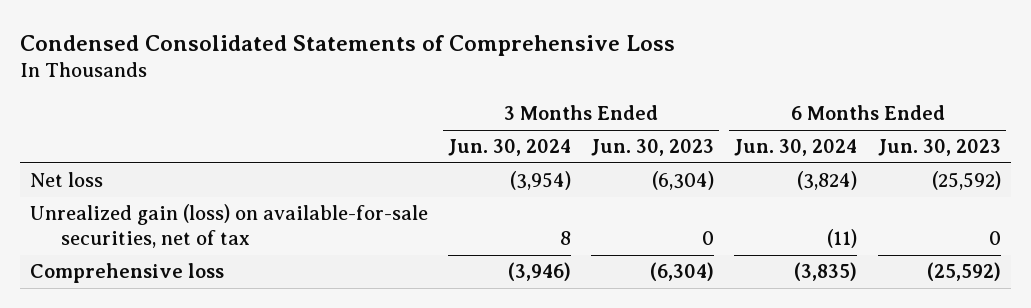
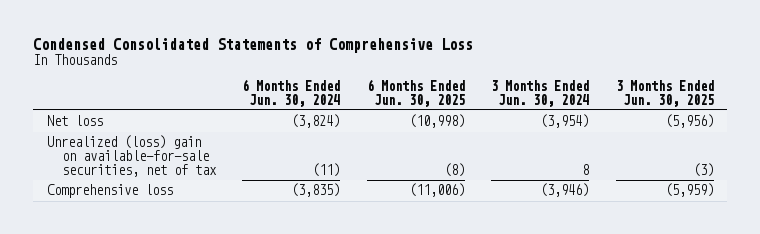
[591,139,715,157] Jun. 30, 2023 -> none
[877,139,1001,157] Jun. 30, 2023 -> none
none -> [366,78,465,107] 6 Months Ended Jun. 30, 2025
none -> [615,79,714,107] 3 Months Ended Jun. 30, 2025
[30,204,429,249] Unrealized gain (loss) on available-for-sale securities, net of tax -> [46,135,217,177] Unrealized (loss) gain on available-for-sale securities, net of tax

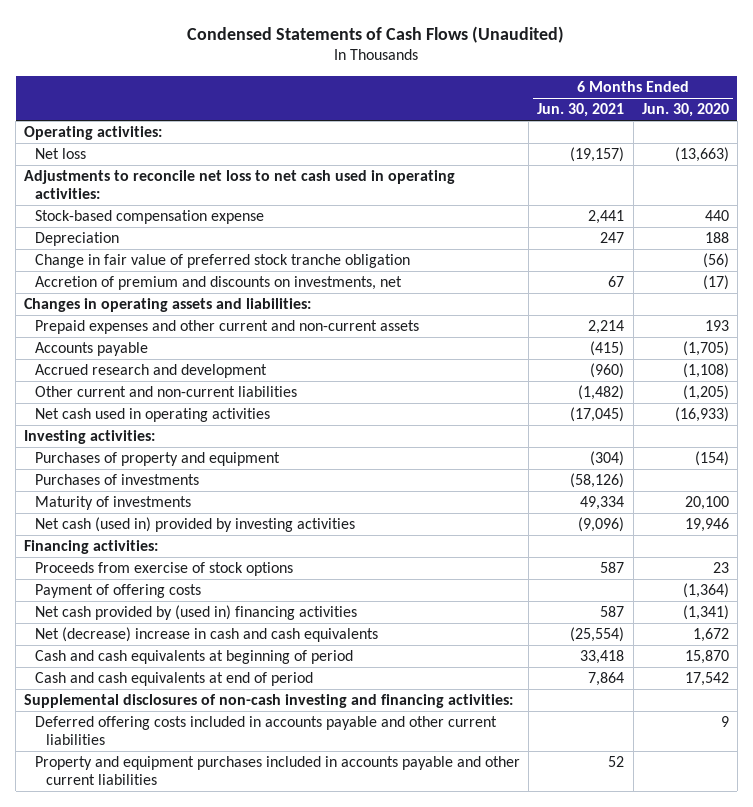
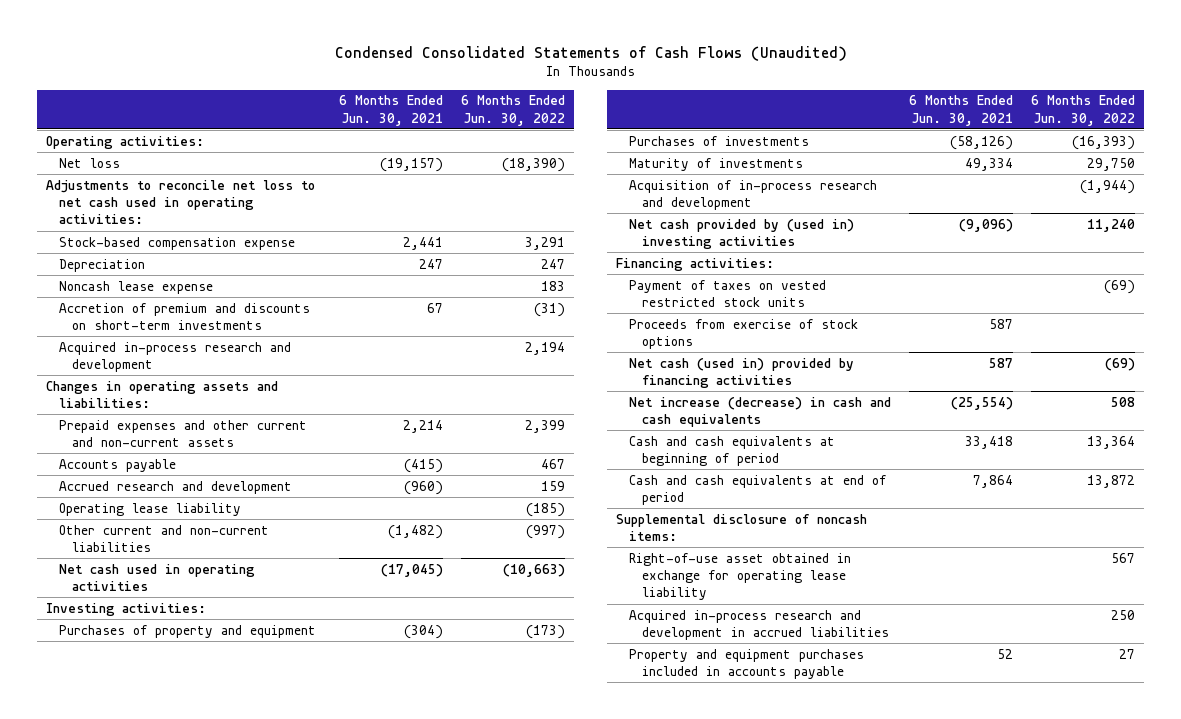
[187,25,565,43] Condensed Statements of Cash Flows (Unaudited) -> [334,46,847,62] Condensed Consolidated Statements of Cash Flows (Unaudited)
[641,103,729,118] Jun. 30, 2020 -> none
none -> [460,95,565,126] 6 Months Ended Jun. 30, 2022
[35,254,411,269] Change in fair value of preferred stock tranche obligation -> none
none -> [59,280,214,294] Noncash lease expense
[35,276,403,291] Accretion of premium and discounts on investments, net -> [59,302,311,330] Accretion of premium and discounts on short-term investments
none -> [59,341,292,372] Acquired in-process research and development
none -> [59,502,242,516] Operating lease liability
none -> [629,179,878,210] Acquisition of in-process research and development
[35,517,356,533] Net cash (used in) provided by investing activities -> [629,218,855,249] Net cash provided by (used in) investing activities
none -> [629,279,827,307] Payment of taxes on vested restricted stock units
[35,584,202,599] Payment of offering costs -> none
[35,605,358,621] Net cash provided by (used in) financing activities -> [629,357,855,388] Net cash (used in) provided by financing activities
[35,627,379,643] Net (decrease) increase in cash and cash equivalents -> [629,396,892,427] Net increase (decrease) in cash and cash equivalents
[35,716,498,746] Deferred offering costs included in accounts payable and other current liabilities -> none
[24,694,514,709] Supplemental disclosures of non-cash investing and financing activities: -> [616,513,868,541] Supplemental disclosure of noncash items:
none -> [629,552,852,601] Right-of-use asset obtained in exchange for operating lease liability
none -> [629,609,889,640] Acquired in-process research and development in accrued liabilities
[35,756,521,786] Property and equipment purchases included in accounts payable and other current liabilities -> [629,648,865,679] Property and equipment purchases included in accounts payable

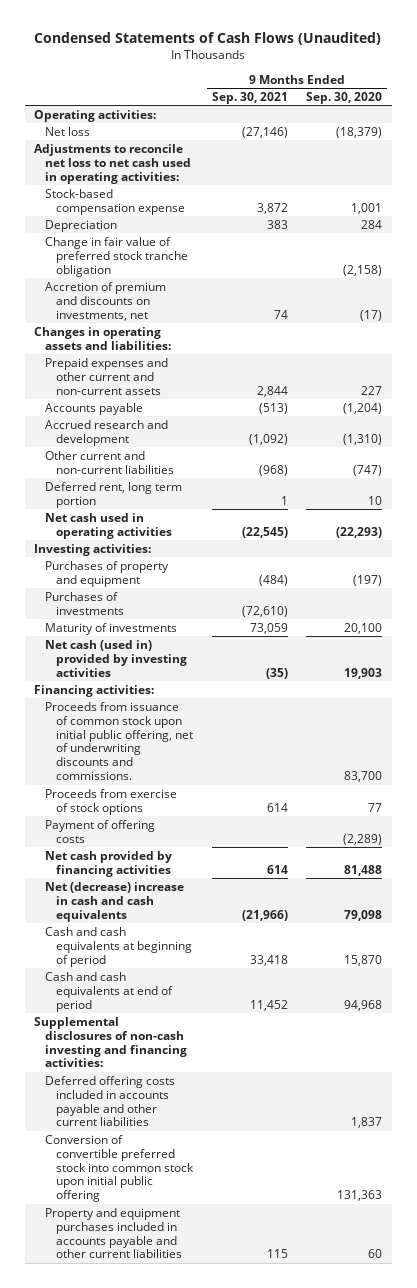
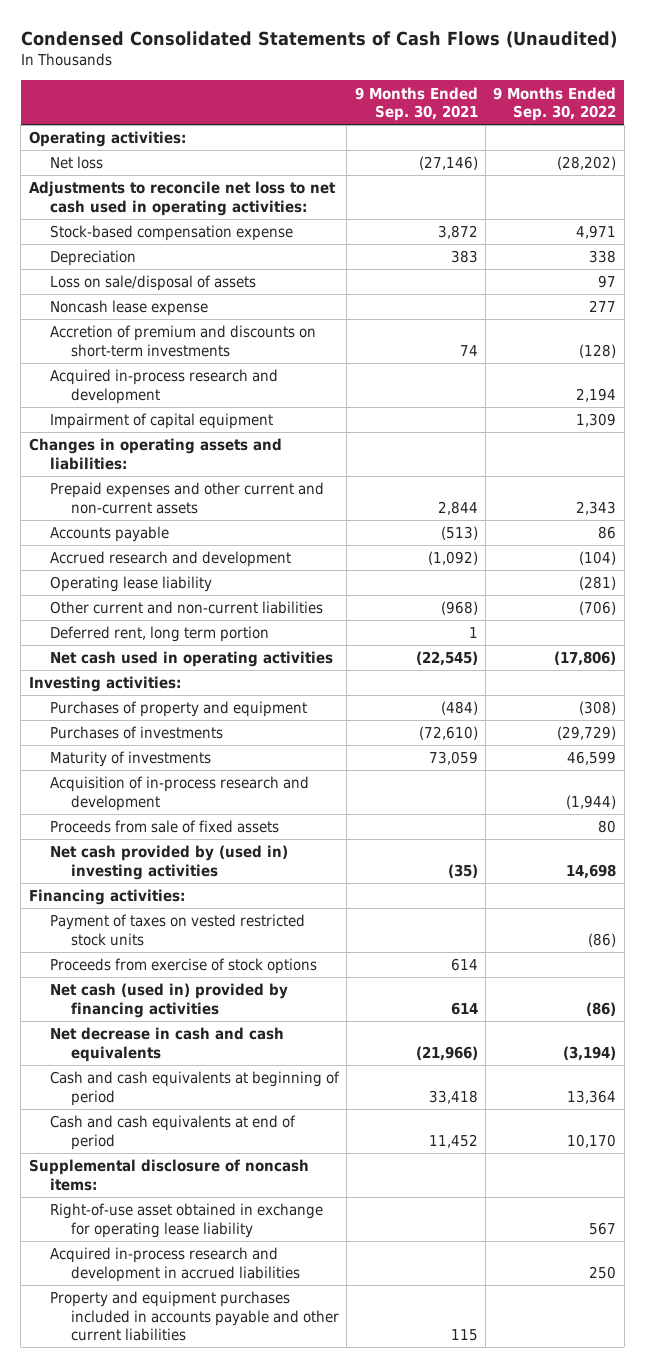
[34,32,382,46] Condensed Statements of Cash Flows (Unaudited) -> [20,30,617,48] Condensed Consolidated Statements of Cash Flows (Unaudited)
[306,91,383,104] Sep. 30, 2020 -> none
none -> [493,86,617,122] 9 Months Ended Sep. 30, 2022
[45,236,189,277] Change in fair value of preferred stock tranche obligation -> none
none -> [49,275,256,292] Loss on sale/disposal of assets
none -> [49,300,208,317] Noncash lease expense
[45,281,167,321] Accretion of premium and discounts on investments, net -> [49,325,316,357] Accretion of premium and discounts on short-term investments
none -> [49,369,278,404] Acquired in-process research and development
none -> [49,413,273,430] Impairment of capital equipment
none -> [49,576,212,593] Operating lease liability
none -> [49,776,309,811] Acquisition of in-process research and development
none -> [49,820,279,834] Proceeds from sale of fixed assets
[45,639,188,677] Net cash (used in) provided by investing activities -> [49,845,288,880] Net cash provided by (used in) investing activities
[45,701,194,781] Proceeds from issuance of common stock upon initial public offering, net of underwriting discounts and commissions. -> none
none -> [49,914,305,946] Payment of taxes on vested restricted stock units
[45,819,156,843] Payment of offering costs -> none
[45,850,173,877] Net cash provided by financing activities -> [49,983,288,1018] Net cash (used in) provided by financing activities
[45,881,185,922] Net (decrease) increase in cash and cash equivalents -> [49,1027,284,1062] Net decrease in cash and cash equivalents
[45,1075,176,1127] Deferred offering costs included in accounts payable and other current liabilities -> none
[45,1134,195,1203] Conversion of convertible preferred stock into common stock upon initial public offering -> none
[34,1016,188,1068] Supplemental disclosures of non-cash investing and financing activities: -> [28,1159,309,1191] Supplemental disclosure of noncash items:
none -> [49,1203,323,1238] Right-of-use asset obtained in exchange for operating lease liability
none -> [49,1247,300,1282] Acquired in-process research and development in accrued liabilities

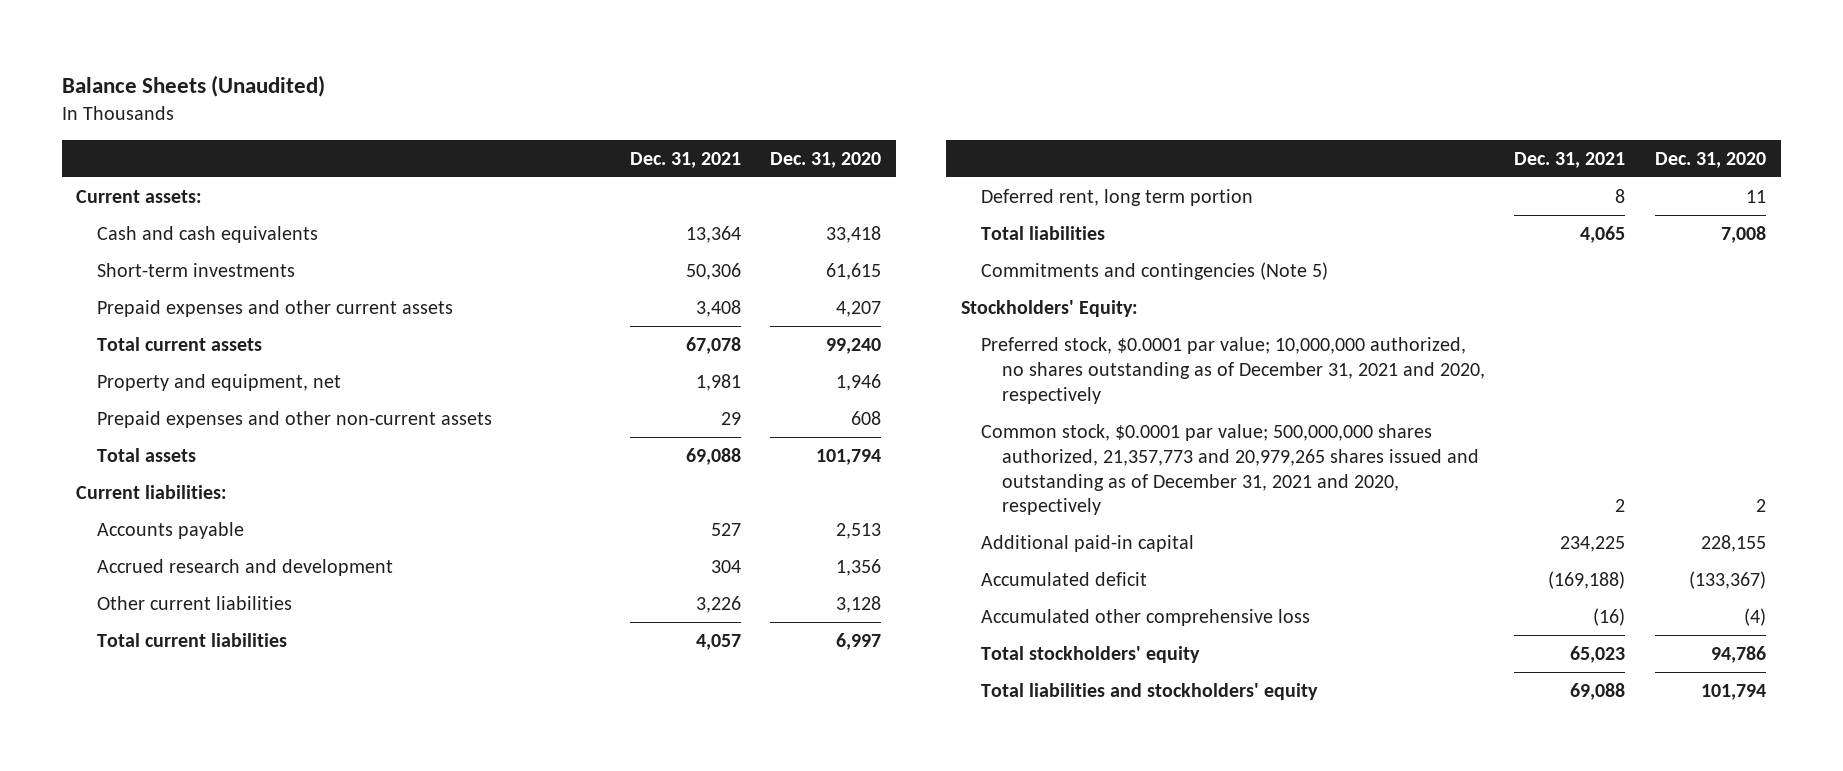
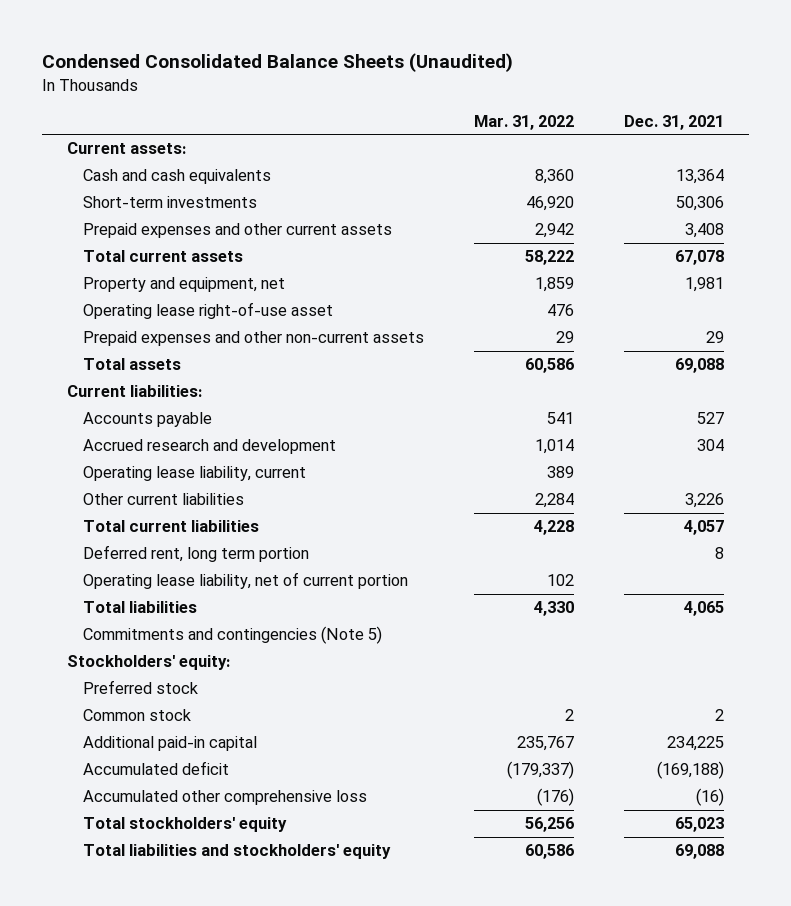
[61,74,325,97] Balance Sheets (Unaudited) -> [42,53,514,73] Condensed Consolidated Balance Sheets (Unaudited)
[770,151,882,168] Dec. 31, 2020 -> none
none -> [474,114,575,130] Mar. 31, 2022
none -> [83,302,334,320] Operating lease right-of-use asset
none -> [83,466,307,482] Operating lease liability, current
none -> [83,572,409,590] Operating lease liability, net of current portion
[961,299,1139,317] Stockholders' Equity: -> [67,655,231,671] Stockholders' equity:
[981,336,1485,404] Preferred stock, $0.0001 par value; 10,000,000 authorized, no shares outstanding as of December 31, 2021 and 2020, respectively -> [83,680,199,695] Preferred stock
[981,423,1479,516] Common stock, $0.0001 par value; 500,000,000 shares authorized, 21,357,773 and 20,979,265 shares issued and outstanding as of December 31, 2021 and 2020, respectively -> [83,709,192,722] Common stock

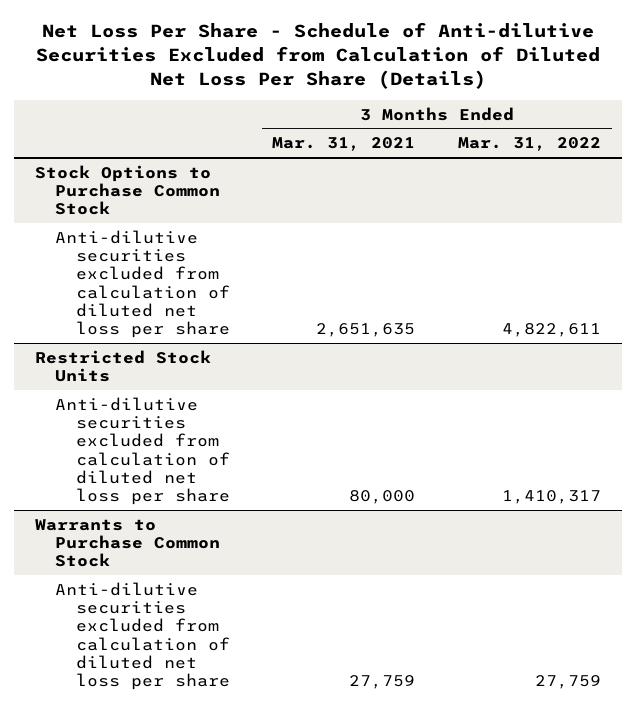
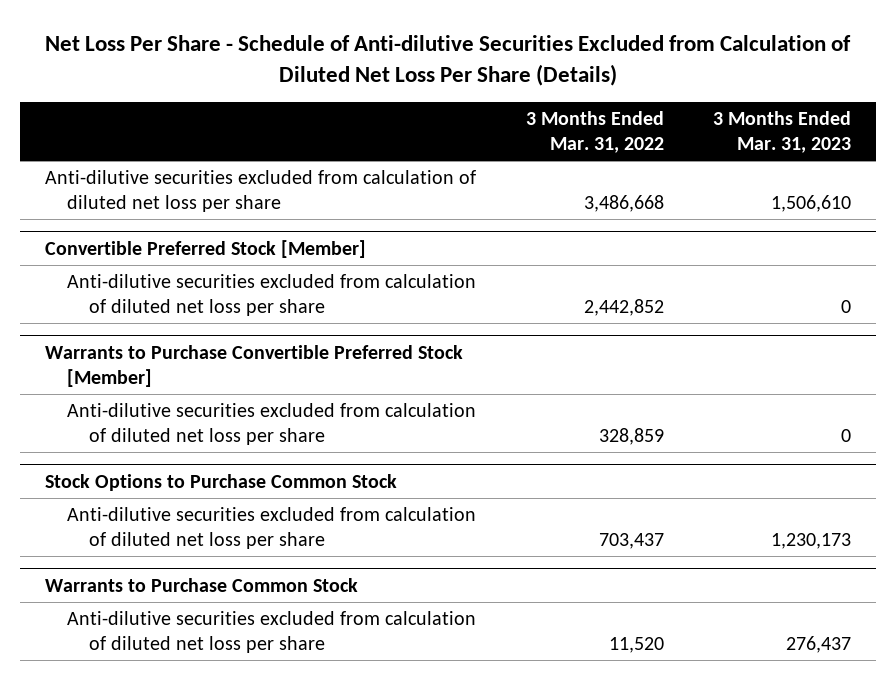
[272,137,416,152] Mar. 31, 2021 -> none
none -> [713,111,852,154] 3 Months Ended Mar. 31, 2023
none -> [44,170,476,213] Anti-dilutive securities excluded from calculation of diluted net loss per share
none -> [44,239,366,258] Convertible Preferred Stock [Member]
none -> [67,274,477,317] Anti-dilutive securities excluded from calculation of diluted net loss per share
none -> [44,344,463,387] Warrants to Purchase Convertible Preferred Stock [Member]
none -> [67,403,477,446] Anti-dilutive securities excluded from calculation of diluted net loss per share
[35,349,212,382] Restricted Stock Units -> none
[55,396,230,506] Anti-dilutive securities excluded from calculation of diluted net loss per share -> none
[501,323,601,338] 4,822,611 -> [598,533,664,550] 703,437
[534,675,601,690] 27,759 -> [608,637,664,654] 11,520

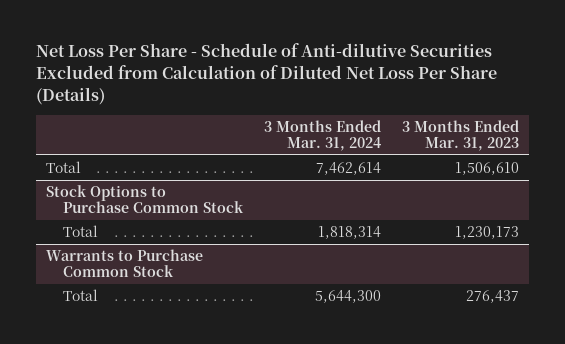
[525,111,664,154] 3 Months Ended Mar. 31, 2022 -> none
none -> [264,119,382,151] 3 Months Ended Mar. 31, 2024
[44,239,366,258] Convertible Preferred Stock [Member] -> none
[67,274,477,317] Anti-dilutive securities excluded from calculation of diluted net loss per share -> none
[44,344,463,387] Warrants to Purchase Convertible Preferred Stock [Member] -> none
[67,403,477,446] Anti-dilutive securities excluded from calculation of diluted net loss per share -> none
[44,170,476,213] Anti-dilutive securities excluded from calculation of diluted net loss per share -> [46,161,82,174] Total
[67,507,477,550] Anti-dilutive securities excluded from calculation of diluted net loss per share -> [63,225,99,238] Total
[67,611,477,654] Anti-dilutive securities excluded from calculation of diluted net loss per share -> [63,289,99,302] Total

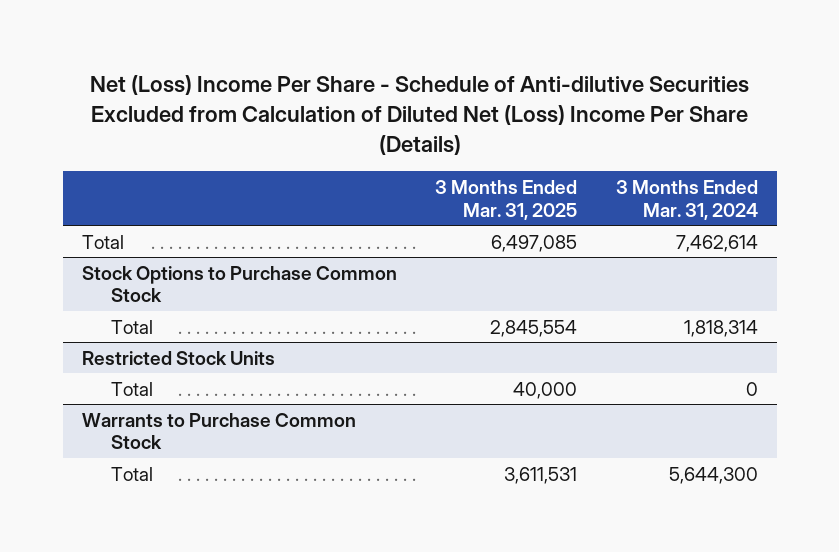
[35,43,497,105] Net Loss Per Share - Schedule of Anti-dilutive Securities Excluded from Calculation of Diluted Net Loss Per Share (Details) -> [89,75,749,156] Net (Loss) Income Per Share - Schedule of Anti-dilutive Securities Excluded from Calculation of Diluted Net (Loss) Income Per Share (Details)
[401,119,519,151] 3 Months Ended Mar. 31, 2023 -> none
none -> [435,180,578,220] 3 Months Ended Mar. 31, 2025
none -> [81,350,275,365] Restricted Stock Units
none -> [111,381,154,396] Total

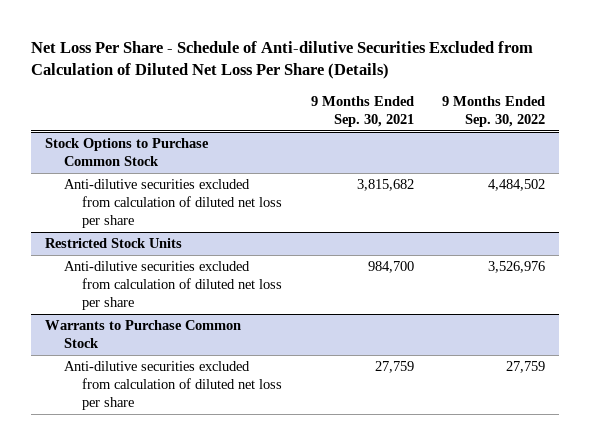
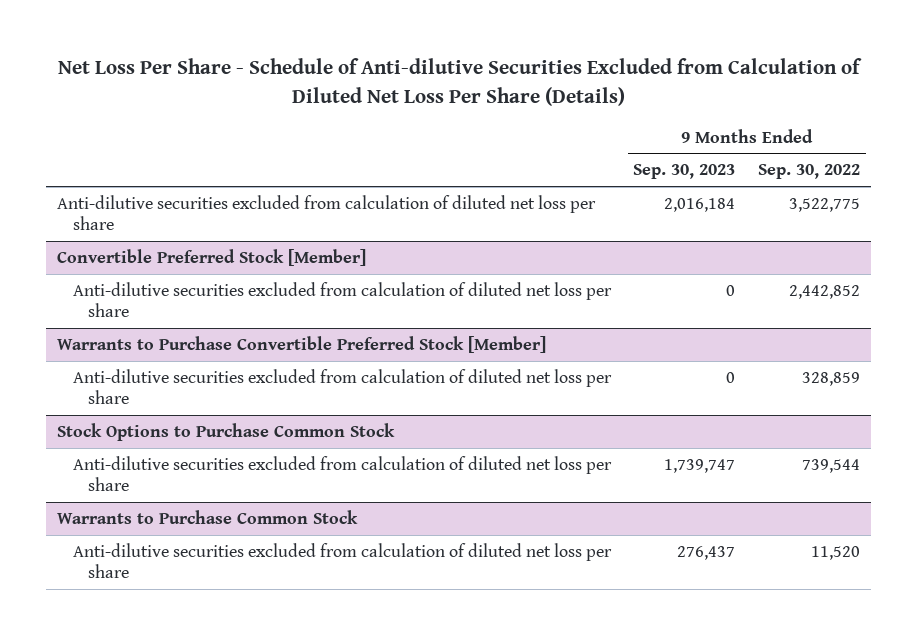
[310,96,414,127] 9 Months Ended Sep. 30, 2021 -> none
none -> [633,164,736,180] Sep. 30, 2023
none -> [57,194,597,231] Anti-dilutive securities excluded from calculation of diluted net loss per share
none -> [57,248,367,266] Convertible Preferred Stock [Member]
none -> [72,281,612,318] Anti-dilutive securities excluded from calculation of diluted net loss per share
none -> [57,335,547,353] Warrants to Purchase Convertible Preferred Stock [Member]
none -> [72,368,612,405] Anti-dilutive securities excluded from calculation of diluted net loss per share
[44,238,182,249] Restricted Stock Units -> none
[63,261,283,310] Anti-dilutive securities excluded from calculation of diluted net loss per share -> none
[487,179,545,192] 4,484,502 -> [802,458,861,473] 739,544
[505,361,545,374] 27,759 -> [811,545,861,560] 11,520

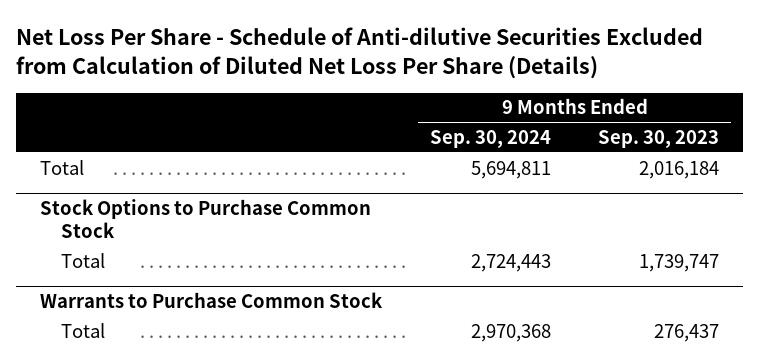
[758,164,861,180] Sep. 30, 2022 -> none
none -> [429,129,551,148] Sep. 30, 2024
[57,248,367,266] Convertible Preferred Stock [Member] -> none
[72,281,612,318] Anti-dilutive securities excluded from calculation of diluted net loss per share -> none
[57,335,547,353] Warrants to Purchase Convertible Preferred Stock [Member] -> none
[72,368,612,405] Anti-dilutive securities excluded from calculation of diluted net loss per share -> none
[57,194,597,231] Anti-dilutive securities excluded from calculation of diluted net loss per share -> [40,159,85,175] Total
[72,455,612,492] Anti-dilutive securities excluded from calculation of diluted net loss per share -> [60,252,105,268] Total
[72,542,612,579] Anti-dilutive securities excluded from calculation of diluted net loss per share -> [60,322,105,338] Total

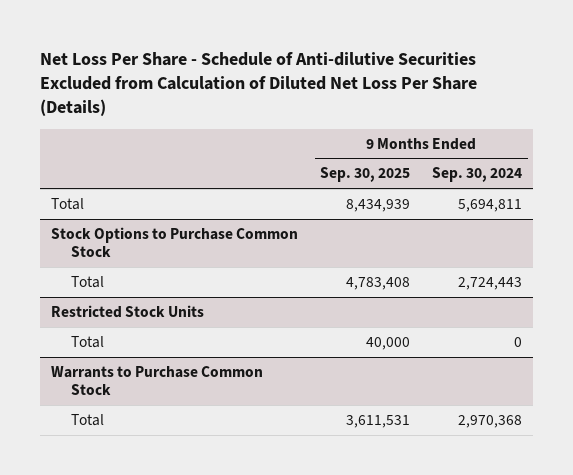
[598,129,720,148] Sep. 30, 2023 -> none
none -> [320,167,411,183] Sep. 30, 2025
none -> [51,305,205,319] Restricted Stock Units
none -> [71,336,105,349] Total

